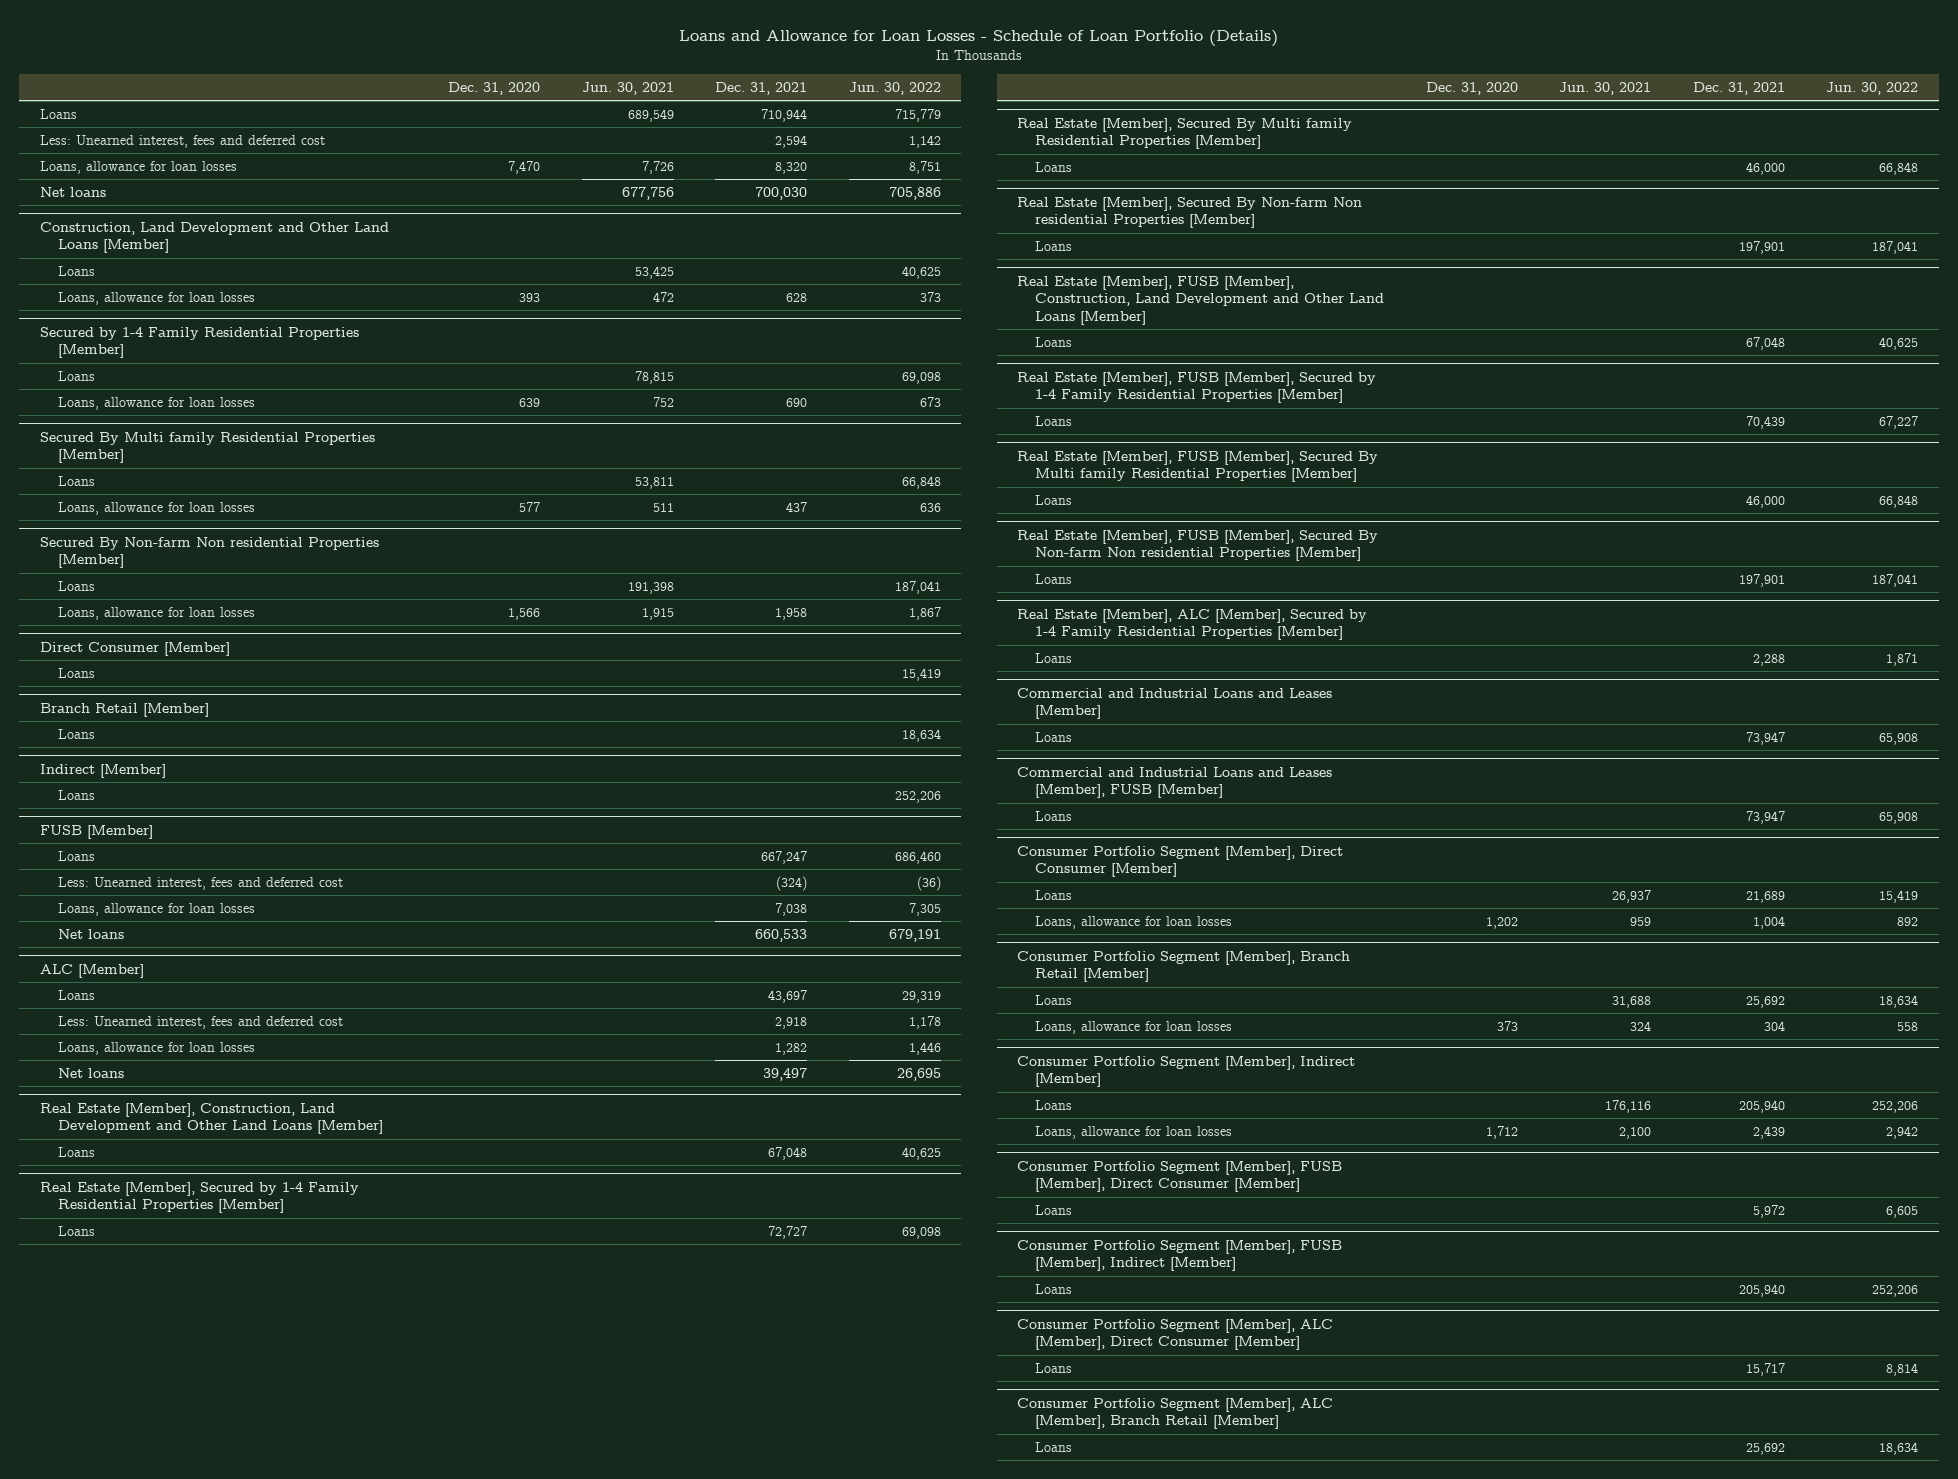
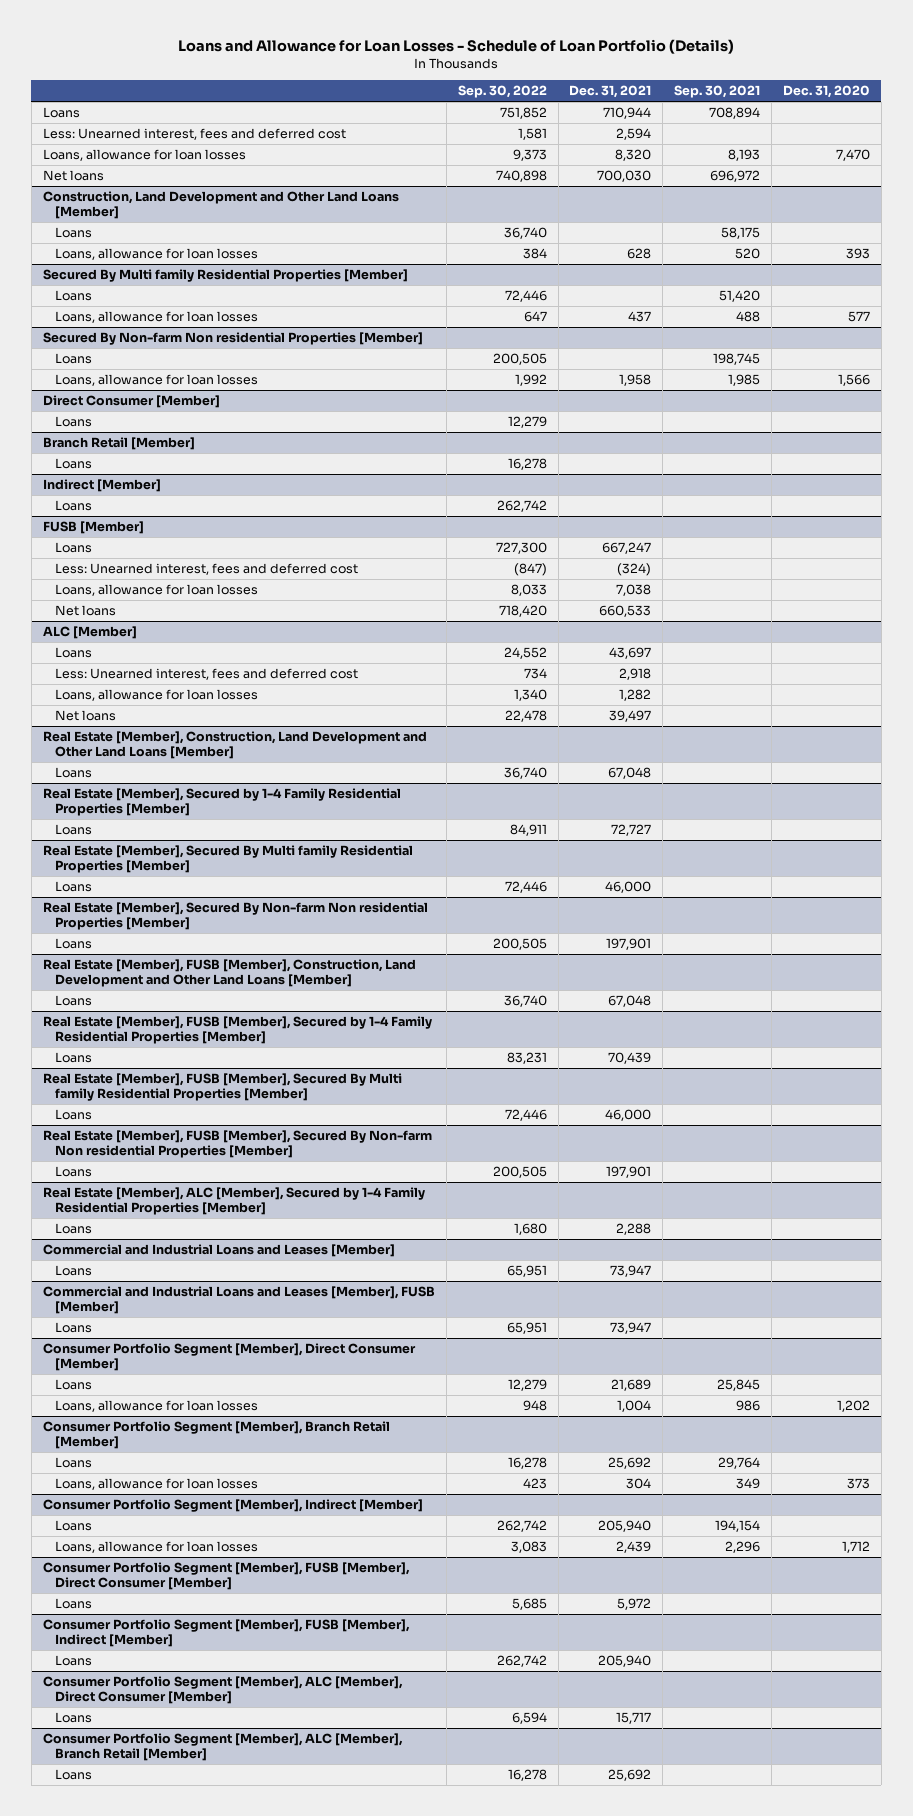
[581,82,674,96] Jun. 30, 2021 -> none
[848,82,941,96] Jun. 30, 2022 -> none
none -> [457,85,547,99] Sep. 30, 2022
none -> [674,85,761,99] Sep. 30, 2021
[39,326,359,359] Secured by 1-4 Family Residential Properties [Member] -> none
[57,371,95,382] Loans -> none
[57,397,255,411] Loans, allowance for loan losses -> none

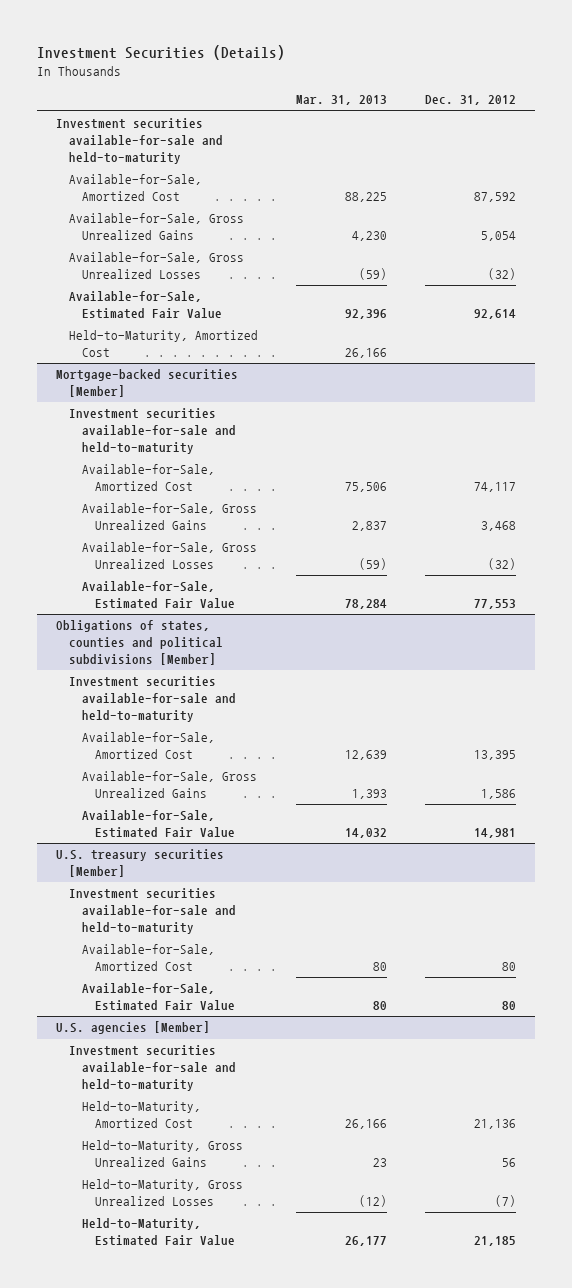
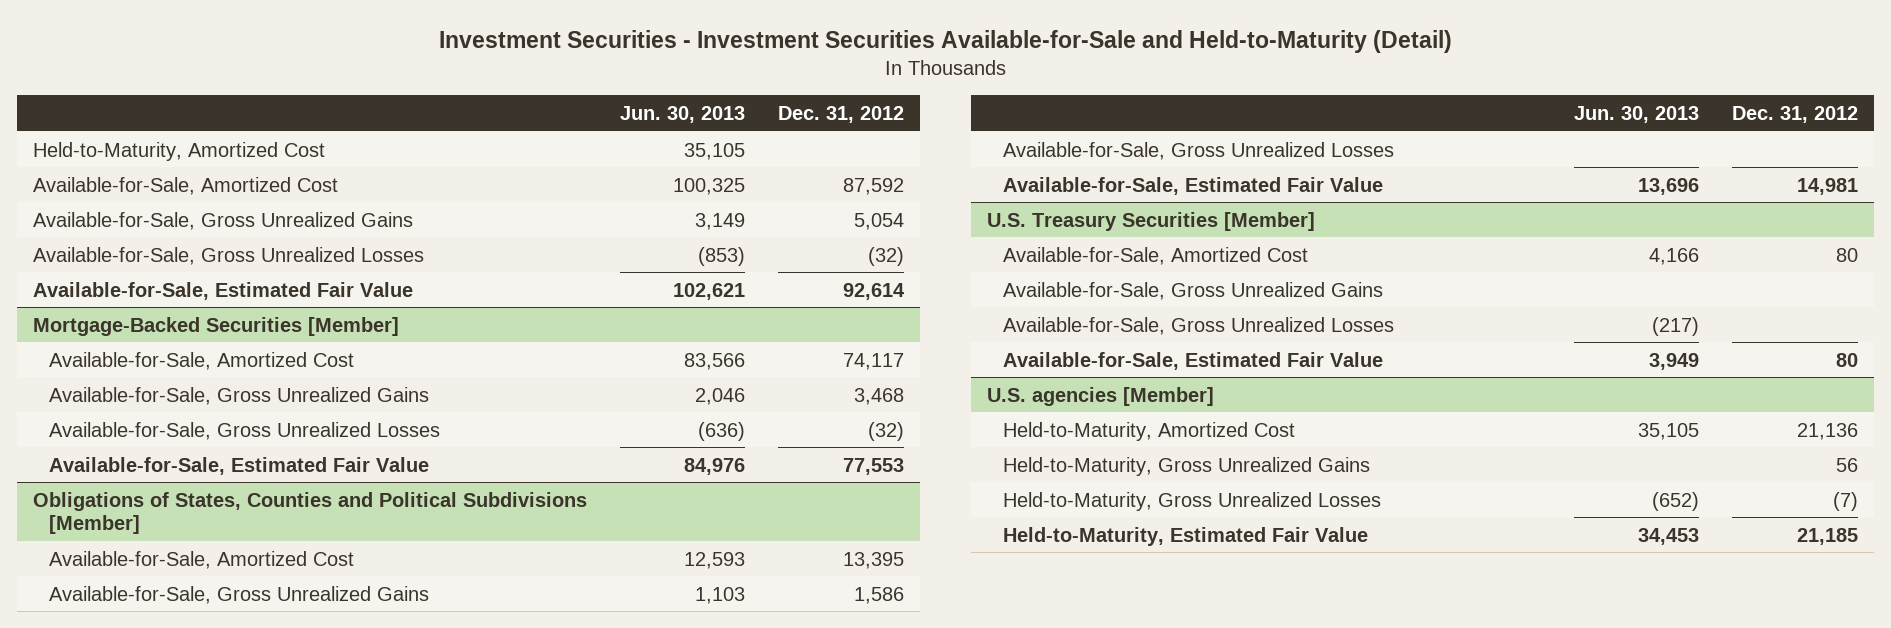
[36,45,285,61] Investment Securities (Details) -> [438,30,1452,54] Investment Securities - Investment Securities Available-for-Sale and Held-to-Maturity (Detail)
[295,95,387,106] Mar. 31, 2013 -> none
none -> [620,106,746,124] Jun. 30, 2013
[55,118,223,164] Investment securities available-for-sale and held-to-maturity -> none
[68,330,258,358] Held-to-Maturity, Amortized Cost -> [33,141,326,161] Held-to-Maturity, Amortized Cost
[68,408,237,454] Investment securities available-for-sale and held-to-maturity -> none
[55,369,238,398] Mortgage-backed securities [Member] -> [33,316,400,336] Mortgage-Backed Securities [Member]
[68,676,237,722] Investment securities available-for-sale and held-to-maturity -> none
[55,620,223,665] Obligations of states, counties and political subdivisions [Member] -> [33,491,588,535] Obligations of States, Counties and Political Subdivisions [Member]
none -> [1002,141,1394,160] Available-for-Sale, Gross Unrealized Losses
[68,888,237,934] Investment securities available-for-sale and held-to-maturity -> none
[55,849,224,878] U.S. treasury securities [Member] -> [987,211,1316,231] U.S. Treasury Securities [Member]
none -> [1002,281,1383,300] Available-for-Sale, Gross Unrealized Gains
none -> [1002,316,1394,335] Available-for-Sale, Gross Unrealized Losses
[68,1045,237,1091] Investment securities available-for-sale and held-to-maturity -> none

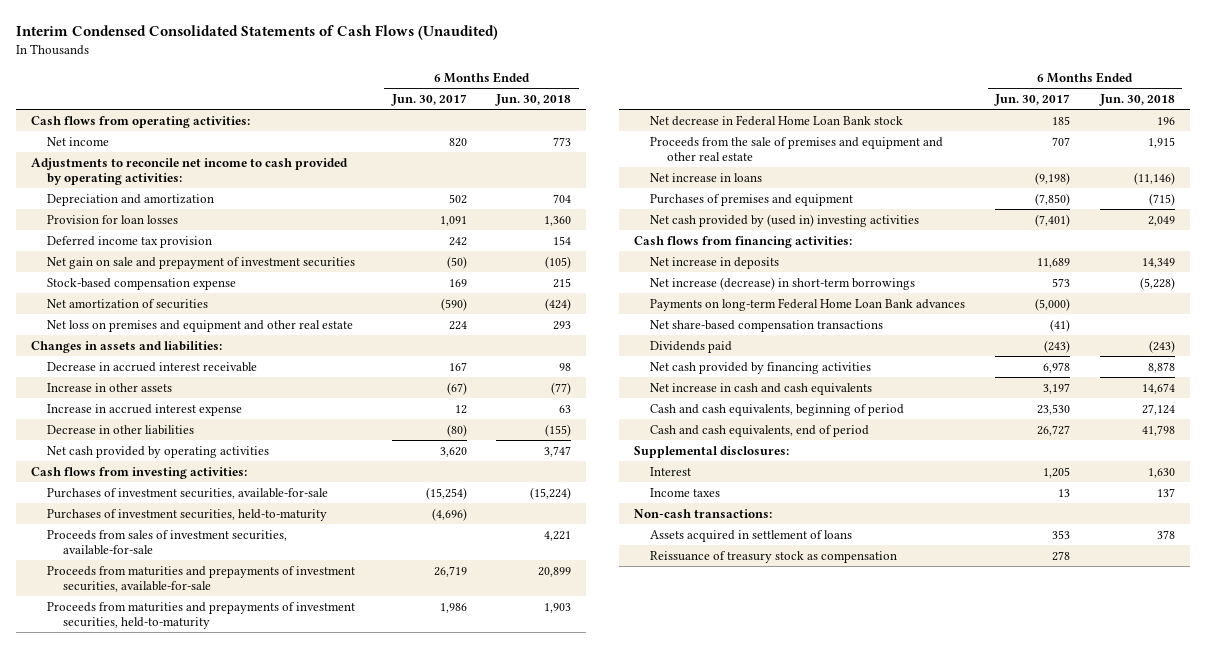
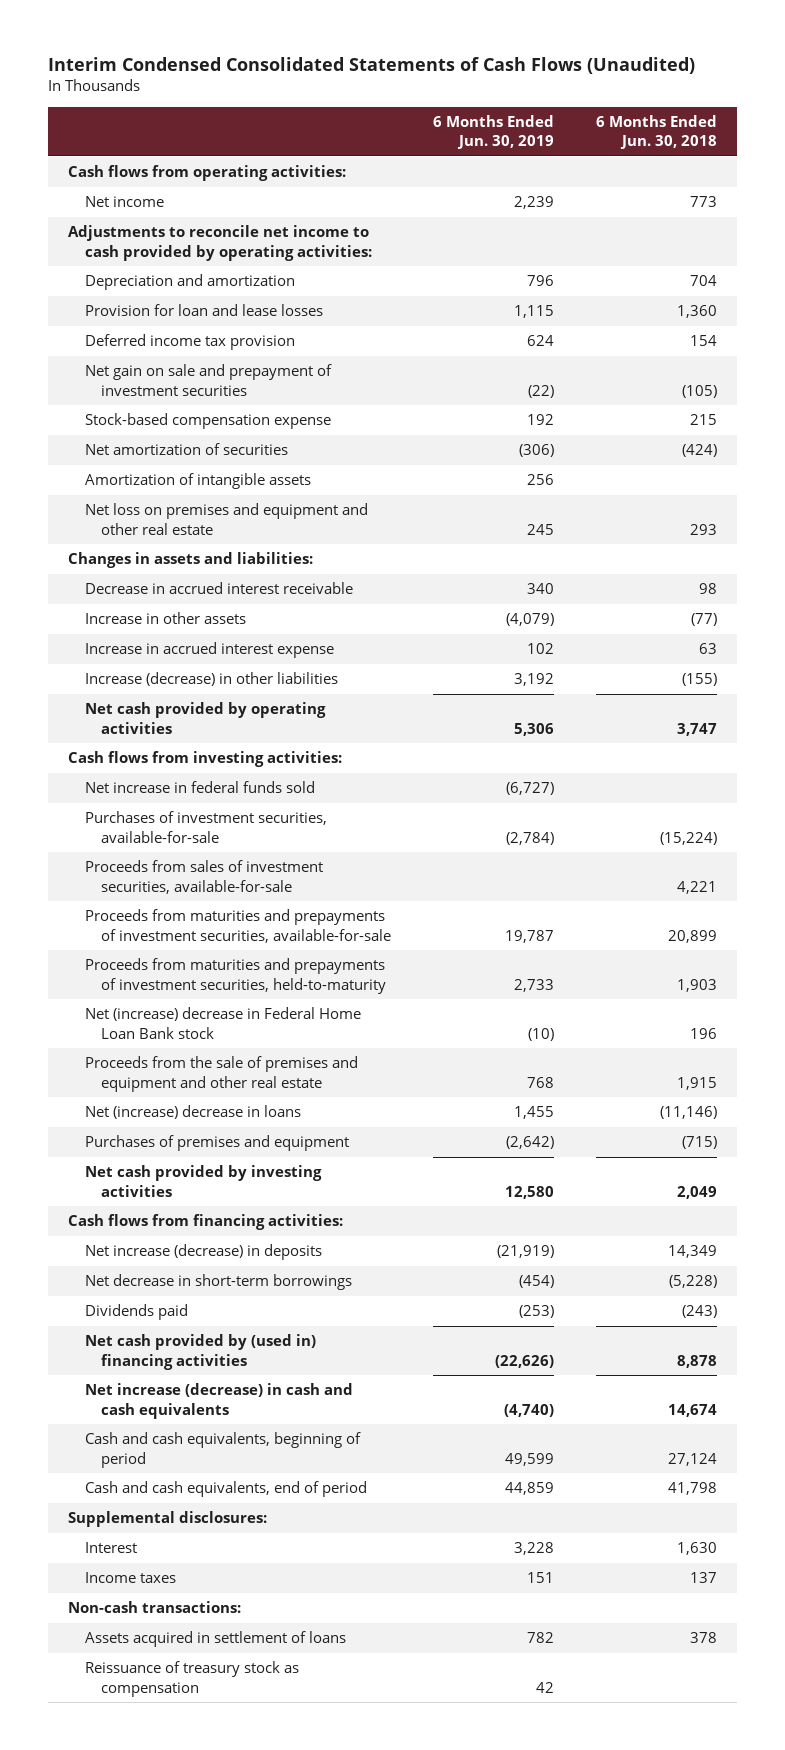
[390,94,467,107] Jun. 30, 2017 -> none
none -> [432,114,554,150] 6 Months Ended Jun. 30, 2019
[47,214,179,224] Provision for loan losses -> [84,304,323,317] Provision for loan and lease losses
none -> [84,473,311,490] Amortization of intangible assets
[47,424,195,435] Decrease in other liabilities -> [84,672,338,687] Increase (decrease) in other liabilities
none -> [84,781,315,794] Net increase in federal funds sold
[47,508,328,521] Purchases of investment securities, held-to-maturity -> none
[650,114,904,126] Net decrease in Federal Home Loan Bank stock -> [84,1007,361,1039] Net (increase) decrease in Federal Home Loan Bank stock
[650,172,763,182] Net increase in loans -> [84,1105,301,1120] Net (increase) decrease in loans
[650,213,920,227] Net cash provided by (used in) investing activities -> [84,1165,322,1197] Net cash provided by investing activities
[650,297,966,311] Payments on long-term Federal Home Loan Bank advances -> none
[650,319,884,332] Net share-based compensation transactions -> none
[650,256,780,269] Net increase in deposits -> [84,1244,322,1261] Net increase (decrease) in deposits
[650,276,916,290] Net increase (decrease) in short-term borrowings -> [84,1274,352,1291] Net decrease in short-term borrowings
[650,361,872,374] Net cash provided by financing activities -> [84,1334,316,1370] Net cash provided by (used in) financing activities
[650,382,873,395] Net increase in cash and cash equivalents -> [84,1383,353,1419] Net increase (decrease) in cash and cash equivalents

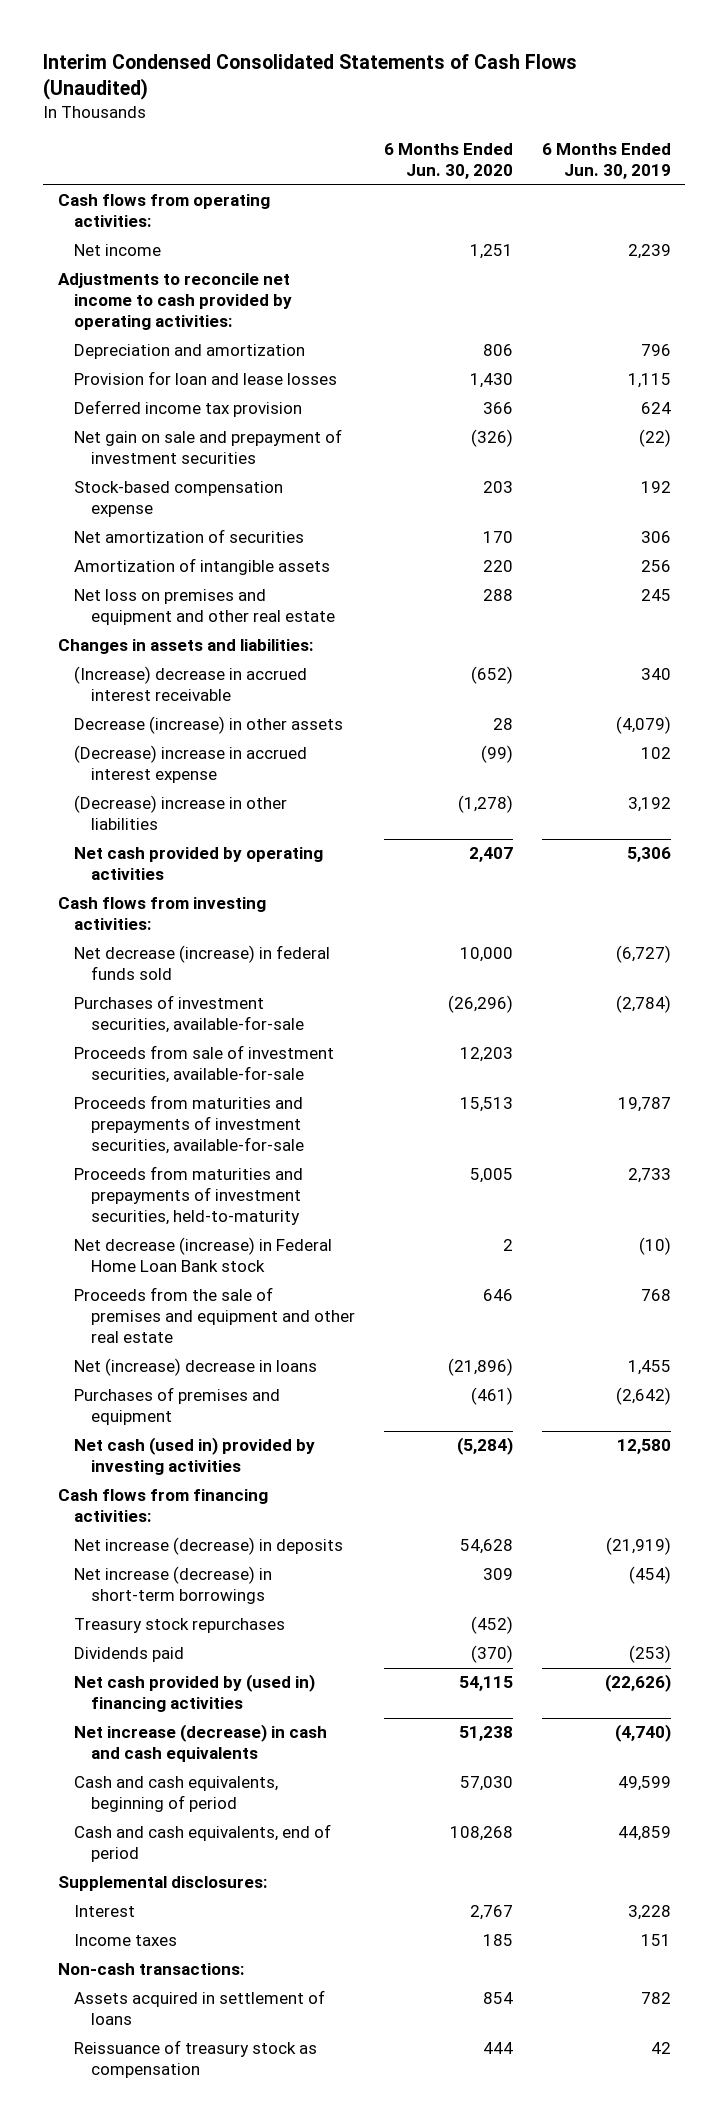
[595,114,717,150] 6 Months Ended Jun. 30, 2018 -> none
none -> [383,143,513,180] 6 Months Ended Jun. 30, 2020
[518,444,554,458] (306) -> [640,531,671,544] 306
[84,582,353,595] Decrease in accrued interest receivable -> [74,666,308,702] (Increase) decrease in accrued interest receivable
[84,612,246,625] Increase in other assets -> [74,716,344,735] Decrease (increase) in other assets
[84,642,334,659] Increase in accrued interest expense -> [74,745,308,784] (Decrease) increase in accrued interest expense
[84,672,338,687] Increase (decrease) in other liabilities -> [74,795,288,831] (Decrease) increase in other liabilities
[84,781,315,794] Net increase in federal funds sold -> [74,945,331,981] Net decrease (increase) in federal funds sold
[84,860,323,894] Proceeds from sales of investment securities, available-for-sale -> [74,1045,335,1084] Proceeds from sale of investment securities, available-for-sale
[84,1007,361,1039] Net (increase) decrease in Federal Home Loan Bank stock -> [74,1237,333,1273] Net decrease (increase) in Federal Home Loan Bank stock
[84,1165,322,1197] Net cash provided by investing activities -> [74,1437,316,1476] Net cash (used in) provided by investing activities
[84,1274,352,1291] Net decrease in short-term borrowings -> [74,1566,273,1605] Net increase (decrease) in short-term borrowings
none -> [74,1618,286,1634] Treasury stock repurchases

